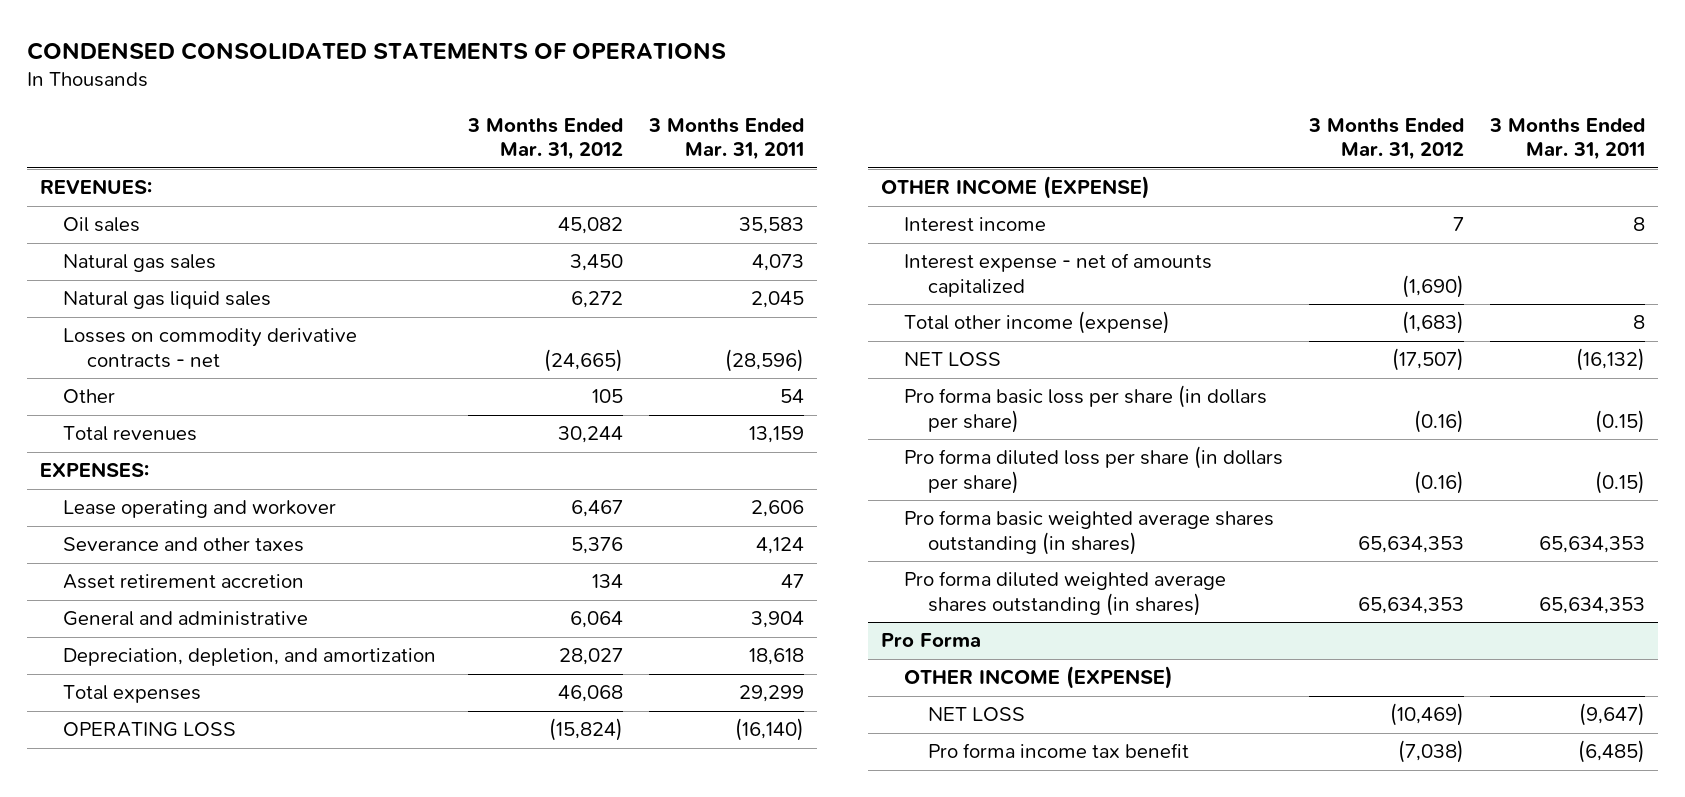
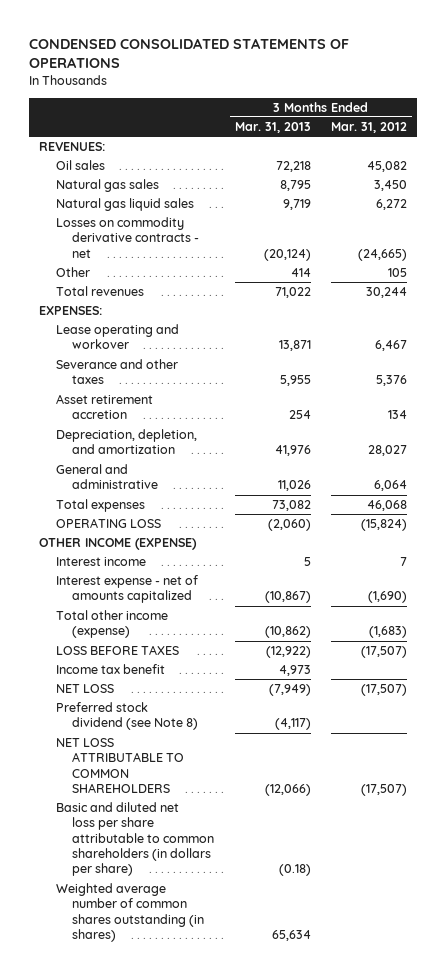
[647,117,804,161] 3 Months Ended Mar. 31, 2011 -> none
none -> [234,121,311,133] Mar. 31, 2013
[63,611,309,627] General and administrative -> [55,464,159,490] General and administrative
none -> [55,645,179,656] LOSS BEFORE TAXES
none -> [55,664,165,675] Income tax benefit
[904,385,1268,433] Pro forma basic loss per share (in dollars per share) -> none
[904,446,1284,494] Pro forma diluted loss per share (in dollars per share) -> none
[904,510,1275,555] Pro forma basic weighted average shares outstanding (in shares) -> none
[904,571,1227,616] Pro forma diluted weighted average shares outstanding (in shares) -> none
[880,633,981,648] Pro Forma -> none
[904,666,1174,690] OTHER INCOME (EXPENSE) -> none
[927,707,1025,722] NET LOSS -> none
[927,743,1189,759] Pro forma income tax benefit -> none
none -> [55,702,199,731] Preferred stock dividend (see Note 8)
none -> [55,738,185,794] NET LOSS ATTRIBUTABLE TO COMMON SHAREHOLDERS
none -> [55,802,215,877] Basic and diluted net loss per share attributable to common shareholders (in dollars per share)
none -> [55,883,205,943] Weighted average number of common shares outstanding (in shares)

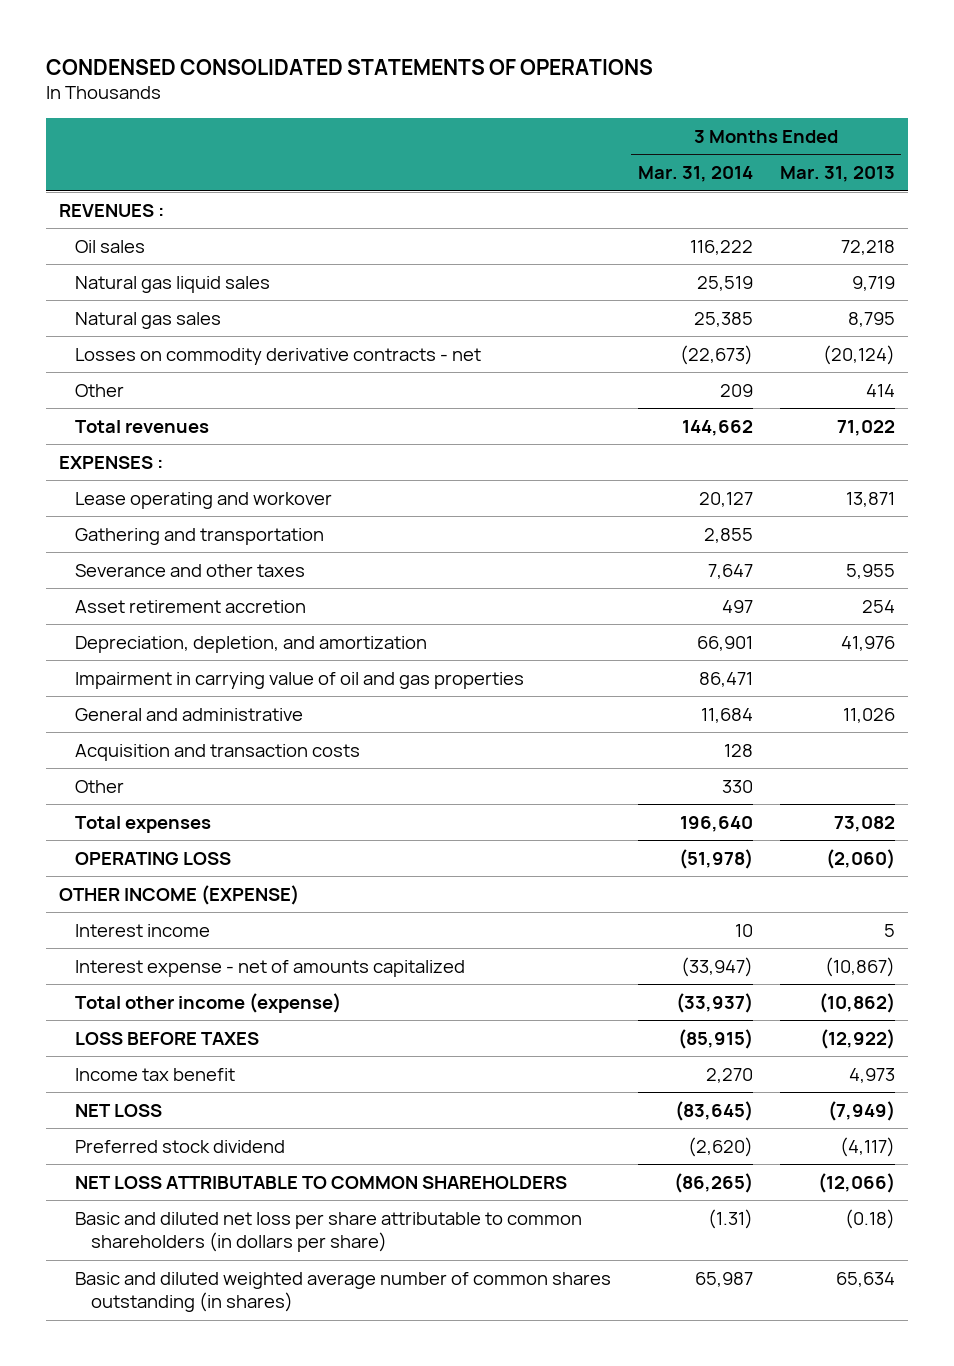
[331,121,408,133] Mar. 31, 2012 -> none
none -> [637,166,753,183] Mar. 31, 2014
[39,142,106,152] REVENUES: -> [59,203,165,217] REVENUES :
[55,179,159,193] Natural gas sales -> [75,311,222,329] Natural gas sales
[39,306,103,316] EXPENSES: -> [59,455,164,469] EXPENSES :
none -> [75,527,325,545] Gathering and transportation
none -> [75,671,525,689] Impairment in carrying value of oil and gas properties
none -> [75,743,361,761] Acquisition and transaction costs
none -> [75,779,125,793] Other
[55,702,199,731] Preferred stock dividend (see Note 8) -> [75,1139,286,1153] Preferred stock dividend
[55,883,205,943] Weighted average number of common shares outstanding (in shares) -> [75,1271,612,1313] Basic and diluted weighted average number of common shares outstanding (in shares)

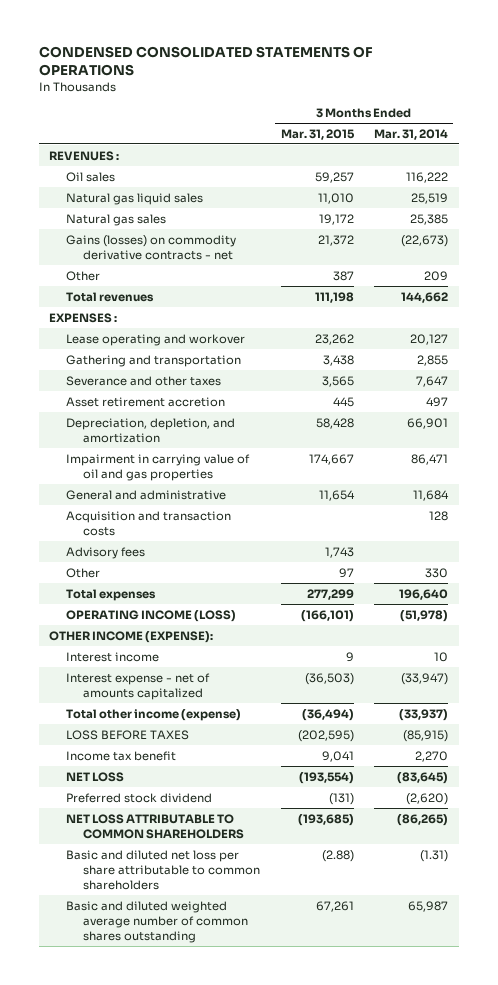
[779,166,895,183] Mar. 31, 2013 -> none
none -> [280,128,355,140] Mar. 31, 2015
[75,347,482,365] Losses on commodity derivative contracts - net -> [66,234,237,260] Gains (losses) on commodity derivative contracts - net
none -> [66,546,146,559] Advisory fees
[75,851,232,865] OPERATING LOSS -> [66,609,237,622] OPERATING INCOME (LOSS)
[59,884,300,905] OTHER INCOME (EXPENSE) -> [49,630,214,643] OTHER INCOME (EXPENSE):
[75,1211,583,1253] Basic and diluted net loss per share attributable to common shareholders (in dollars per share) -> [66,849,260,890] Basic and diluted net loss per share attributable to common shareholders
[75,1271,612,1313] Basic and diluted weighted average number of common shares outstanding (in shares) -> [66,900,248,943] Basic and diluted weighted average number of common shares outstanding

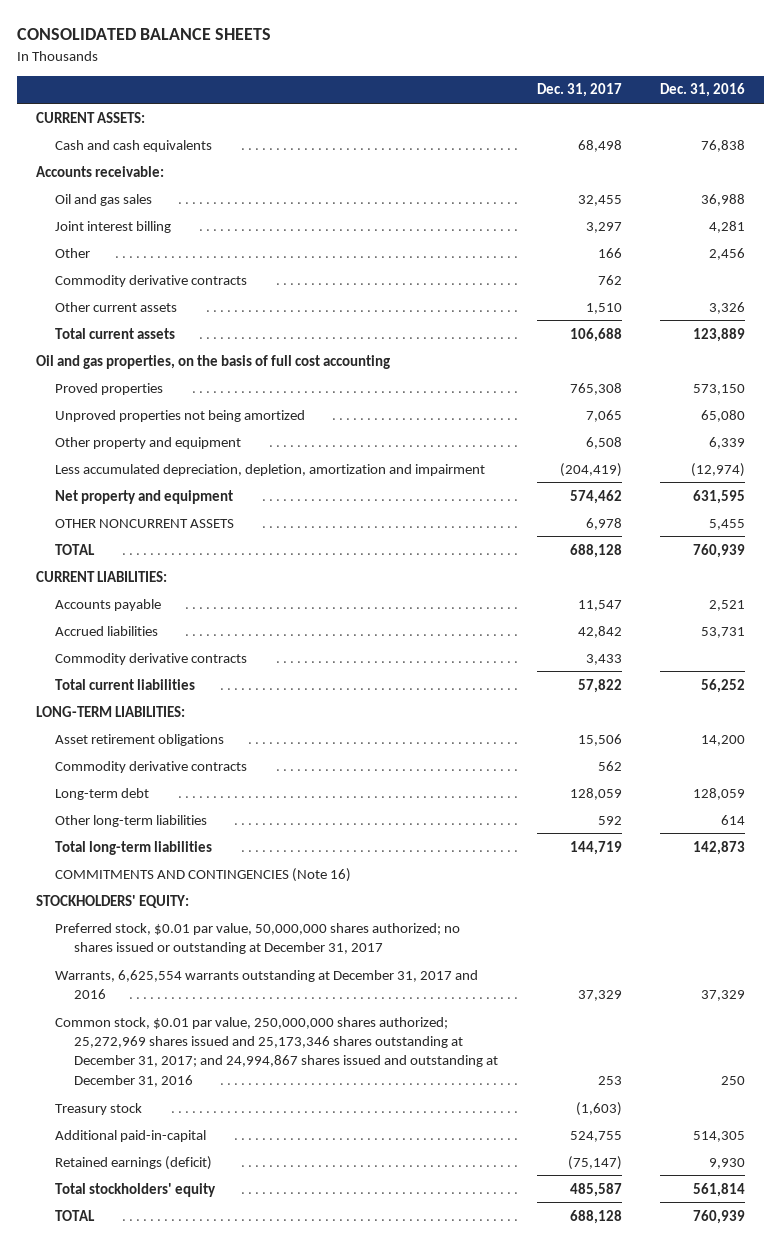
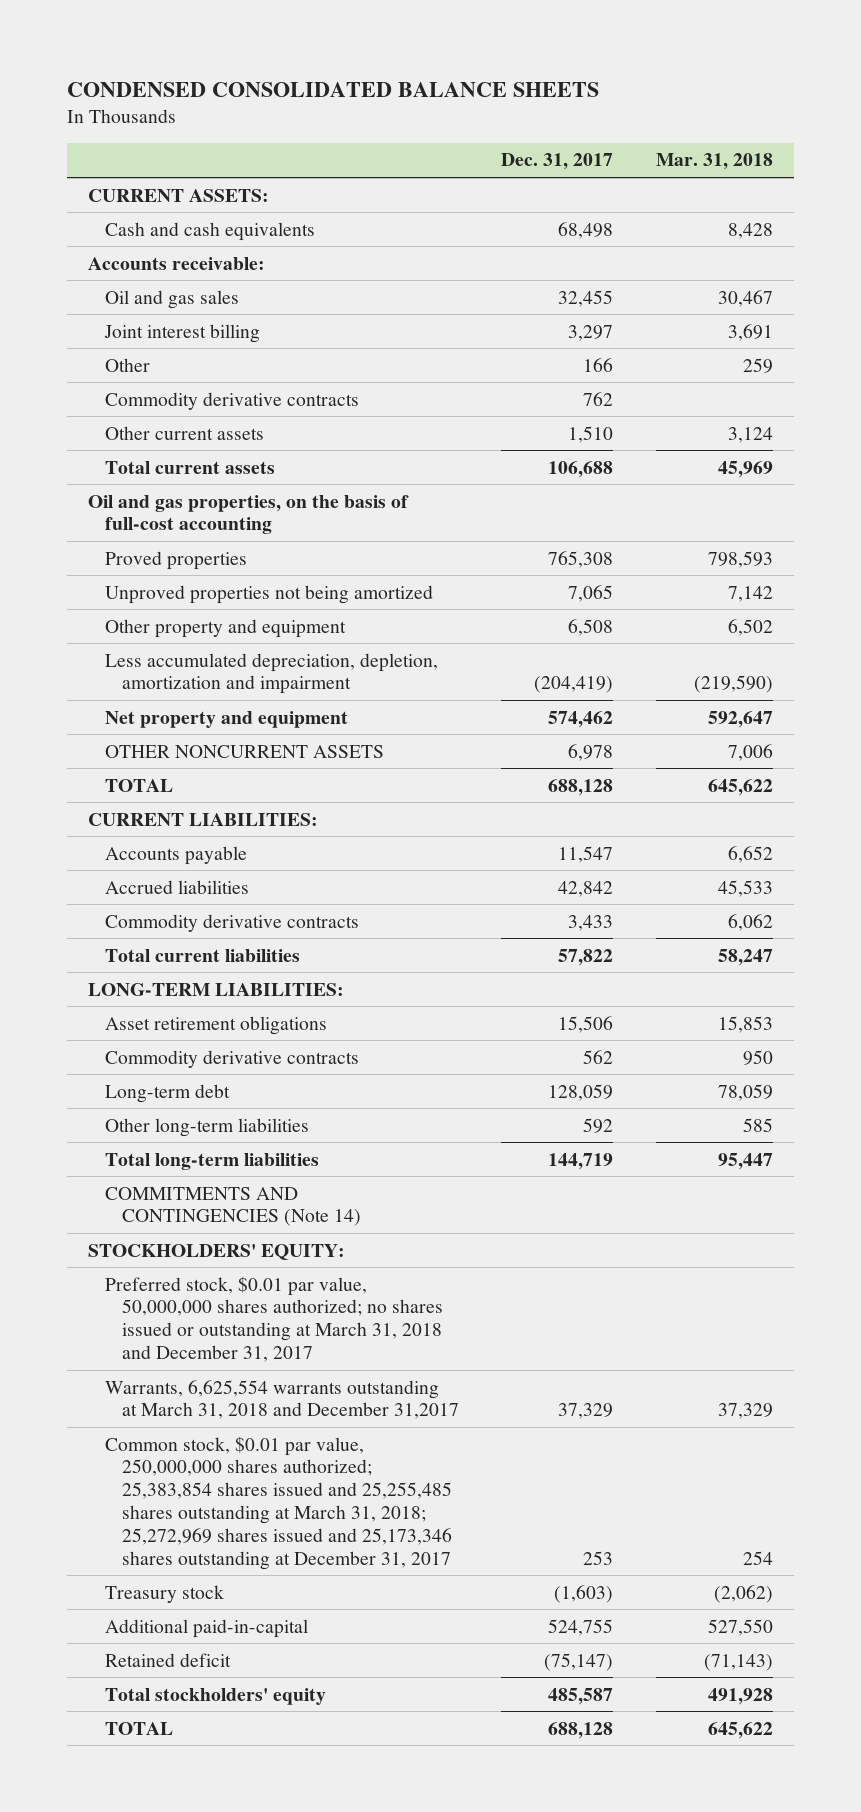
[16,28,271,41] CONSOLIDATED BALANCE SHEETS -> [67,82,600,98] CONDENSED CONSOLIDATED BALANCE SHEETS
[660,83,746,98] Dec. 31, 2016 -> none
none -> [655,153,773,171] Mar. 31, 2018
[35,354,390,369] Oil and gas properties, on the basis of full cost accounting -> [88,494,410,535] Oil and gas properties, on the basis of full-cost accounting
[55,867,352,882] COMMITMENTS AND CONTINGENCIES (Note 16) -> [105,1186,362,1227] COMMITMENTS AND CONTINGENCIES (Note 14)
[55,922,461,955] Preferred stock, $0.01 par value, 50,000,000 shares authorized; no shares issued or outstanding at December 31, 2017 -> [105,1275,444,1363] Preferred stock, $0.01 par value, 50,000,000 shares authorized; no shares issued or outstanding at March 31, 2018 and December 31, 2017
[55,969,479,1000] Warrants, 6,625,554 warrants outstanding at December 31, 2017 and 2016 -> [105,1379,460,1420] Warrants, 6,625,554 warrants outstanding at March 31, 2018 and December 31,2017
[55,1016,499,1087] Common stock, $0.01 par value, 250,000,000 shares authorized; 25,272,969 shares issued and 25,173,346 shares outstanding at December 31, 2017; and 24,994,867 shares issued and outstanding at December 31, 2016 -> [105,1435,453,1570] Common stock, $0.01 par value, 250,000,000 shares authorized; 25,383,854 shares issued and 25,255,485 shares outstanding at March 31, 2018; 25,272,969 shares issued and 25,173,346 shares outstanding at December 31, 2017
[55,1155,213,1170] Retained earnings (deficit) -> [105,1652,232,1667] Retained deficit

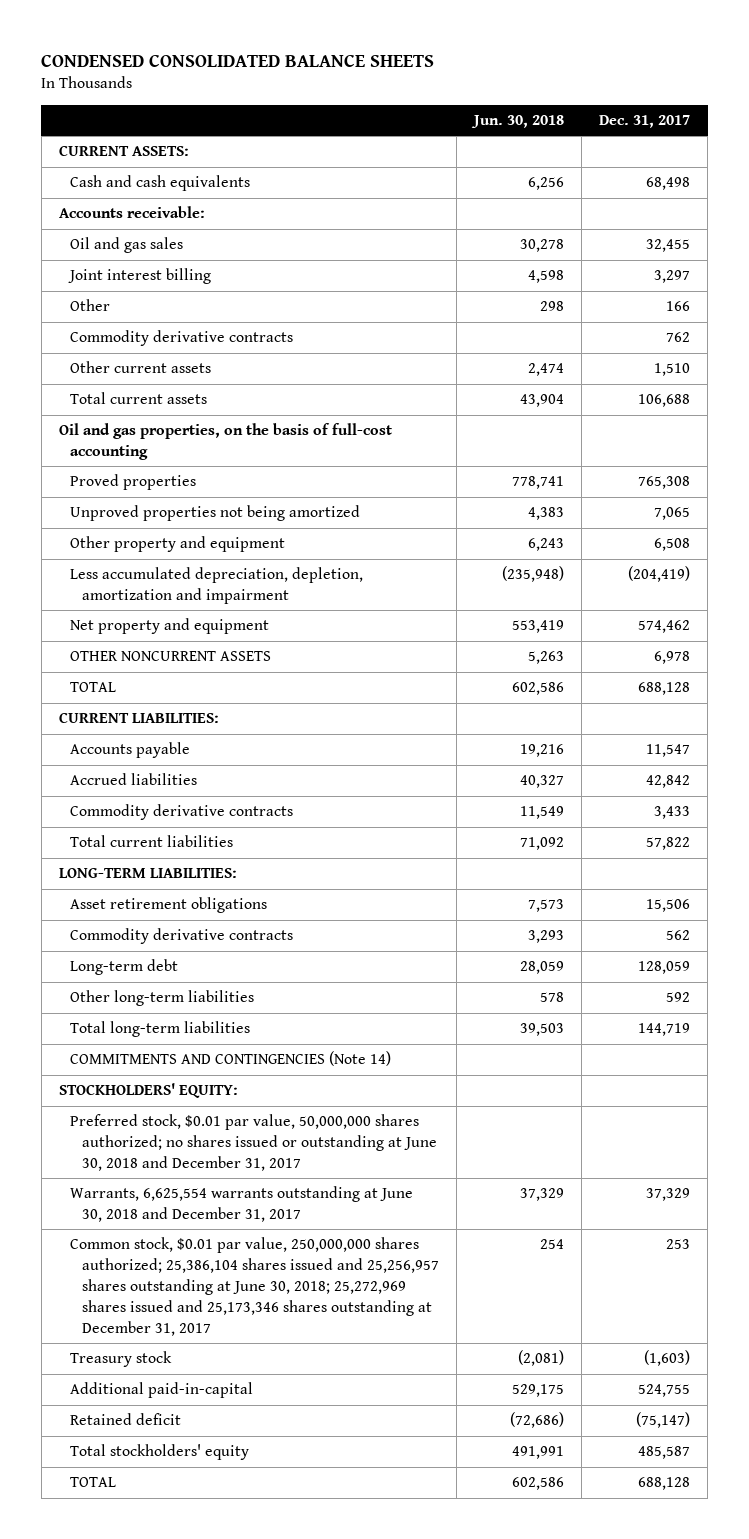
[655,153,773,171] Mar. 31, 2018 -> none
none -> [471,114,565,128] Jun. 30, 2018
[105,1275,444,1363] Preferred stock, $0.01 par value, 50,000,000 shares authorized; no shares issued or outstanding at March 31, 2018 and December 31, 2017 -> [70,1114,437,1172] Preferred stock, $0.01 par value, 50,000,000 shares authorized; no shares issued or outstanding at June 30, 2018 and December 31, 2017
[105,1379,460,1420] Warrants, 6,625,554 warrants outstanding at March 31, 2018 and December 31,2017 -> [70,1186,414,1223] Warrants, 6,625,554 warrants outstanding at June 30, 2018 and December 31, 2017
[105,1435,453,1570] Common stock, $0.01 par value, 250,000,000 shares authorized; 25,383,854 shares issued and 25,255,485 shares outstanding at March 31, 2018; 25,272,969 shares issued and 25,173,346 shares outstanding at December 31, 2017 -> [70,1237,439,1336] Common stock, $0.01 par value, 250,000,000 shares authorized; 25,386,104 shares issued and 25,256,957 shares outstanding at June 30, 2018; 25,272,969 shares issued and 25,173,346 shares outstanding at December 31, 2017

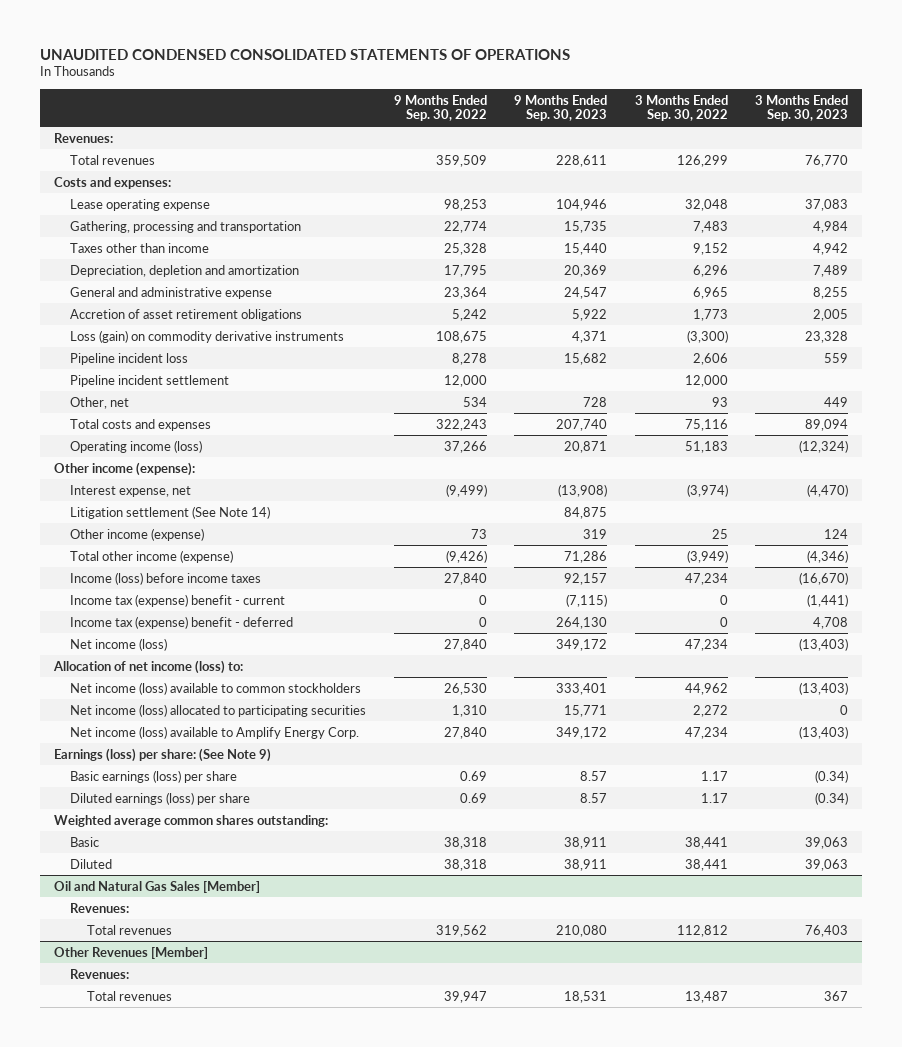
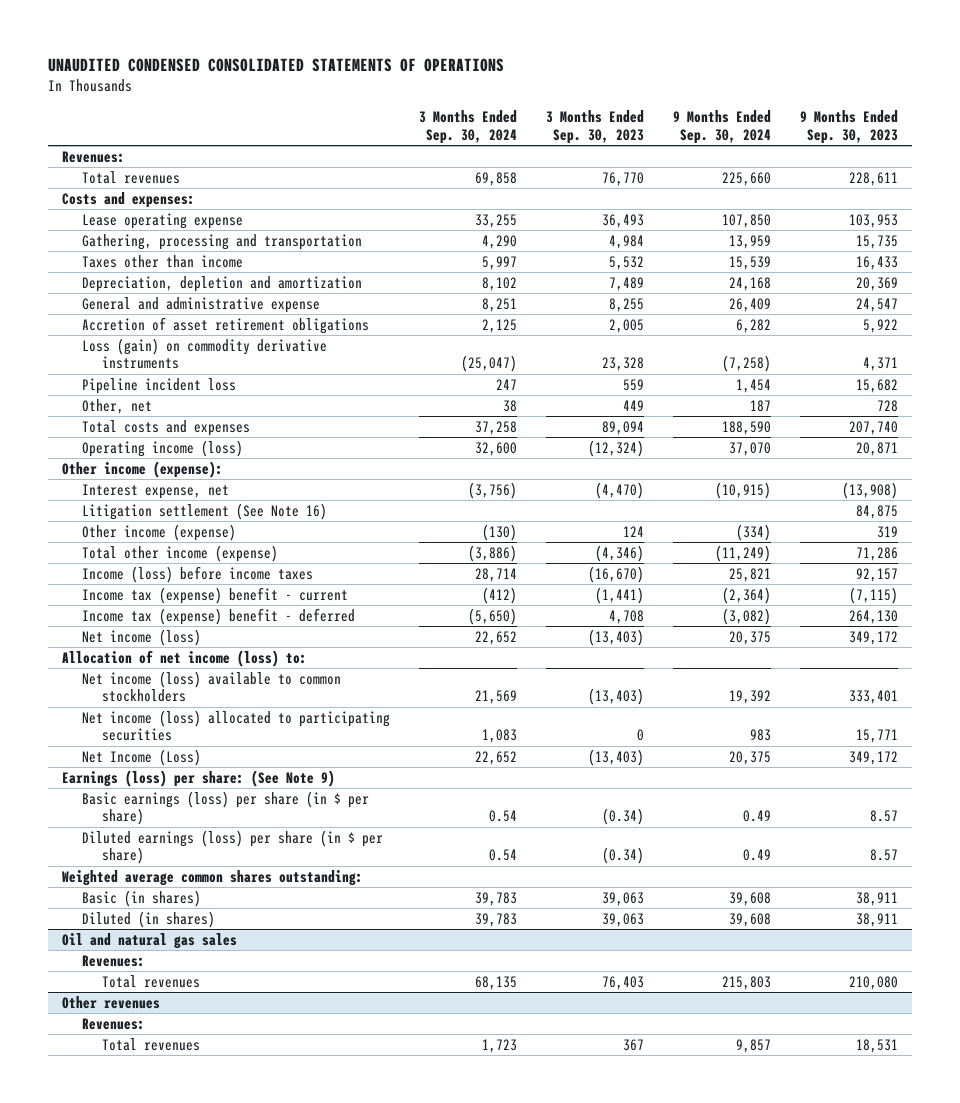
[393,94,487,122] 9 Months Ended Sep. 30, 2022 -> none
[634,94,728,122] 3 Months Ended Sep. 30, 2022 -> none
none -> [418,110,517,144] 3 Months Ended Sep. 30, 2024
none -> [672,110,771,144] 9 Months Ended Sep. 30, 2024
[556,198,608,211] 104,946 -> [848,213,898,228] 103,953
[805,198,849,211] 37,083 -> [601,213,644,228] 36,493
[564,242,608,255] 15,440 -> [855,255,898,270] 16,433
[813,242,849,255] 4,942 -> [608,255,644,270] 5,532
[70,374,230,387] Pipeline incident settlement -> none
[70,505,271,519] Litigation settlement (See Note 14) -> [81,502,327,520] Litigation settlement (See Note 16)
[70,725,360,739] Net income (loss) available to Amplify Energy Corp. -> [81,748,201,766] Net Income (Loss)
[70,769,238,783] Basic earnings (loss) per share -> [81,790,369,826] Basic earnings (loss) per share (in $ per share)
[70,791,251,805] Diluted earnings (loss) per share -> [81,829,383,865] Diluted earnings (loss) per share (in $ per share)
[70,836,100,847] Basic -> [81,889,201,907] Basic (in shares)
[70,858,113,869] Diluted -> [81,910,215,928] Diluted (in shares)
[54,880,261,893] Oil and Natural Gas Sales [Member] -> [62,932,238,949] Oil and natural gas sales
[54,946,209,959] Other Revenues [Member] -> [62,995,161,1009] Other revenues

